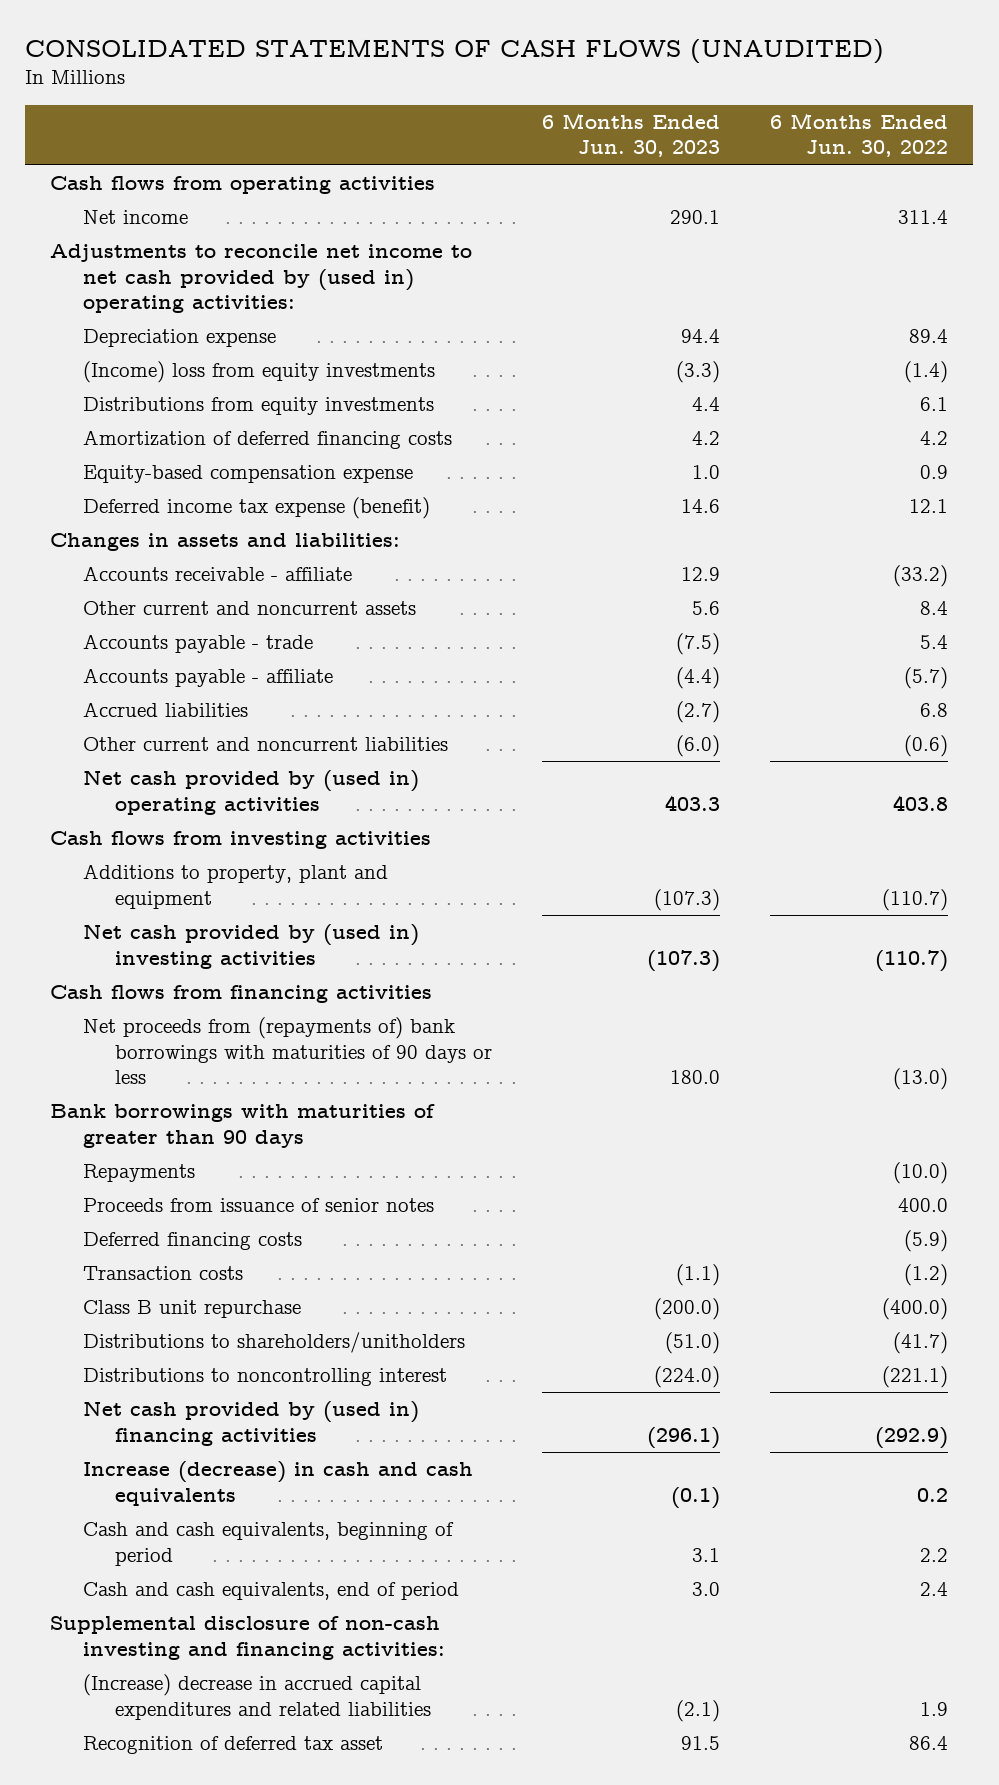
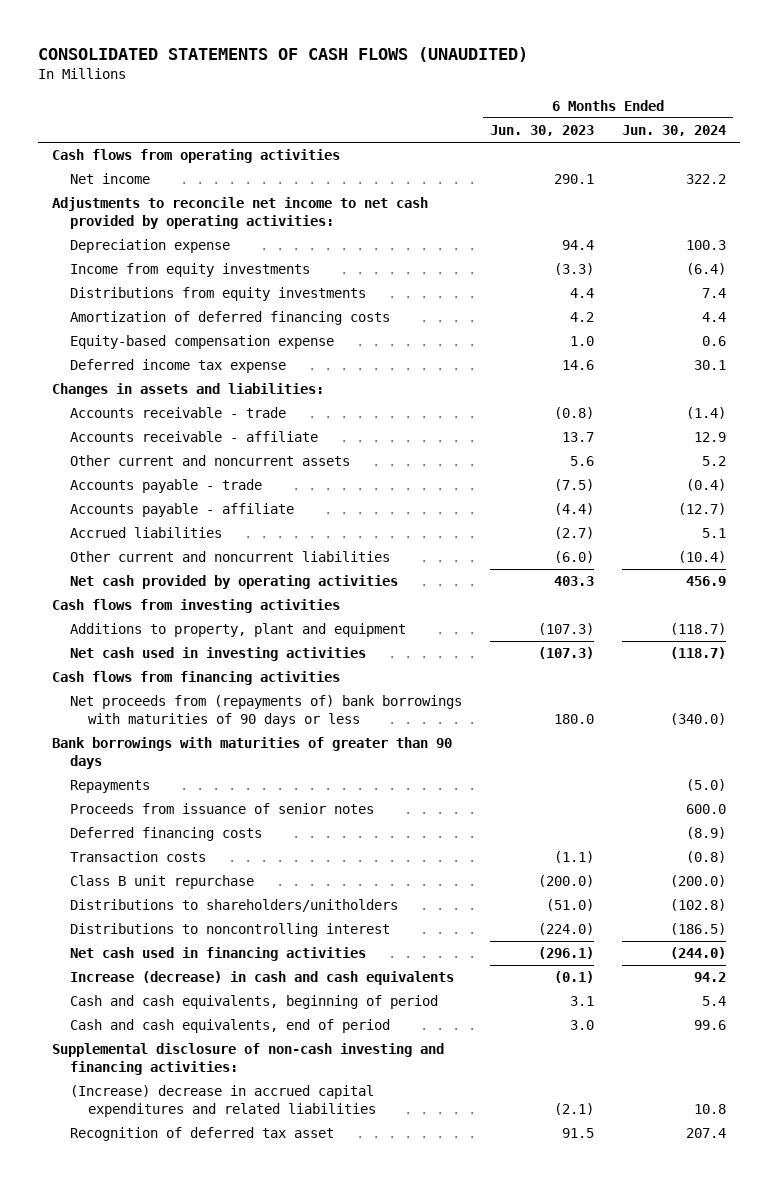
[770,112,949,158] 6 Months Ended Jun. 30, 2022 -> none
none -> [621,125,726,137] Jun. 30, 2024
[50,244,473,314] Adjustments to reconcile net income to net cash provided by (used in) operating activities: -> [52,197,429,230] Adjustments to reconcile net income to net cash provided by operating activities:
[82,361,435,384] (Income) loss from equity investments -> [69,263,310,278] Income from equity investments
[82,497,430,520] Deferred income tax expense (benefit) -> [69,359,286,374] Deferred income tax expense
none -> [69,407,286,419] Accounts receivable - trade
[681,567,721,582] 12.9 -> [561,432,594,443] 13.7
[82,770,419,815] Net cash provided by (used in) operating activities -> [69,575,398,590] Net cash provided by operating activities
[82,924,419,969] Net cash provided by (used in) investing activities -> [69,647,366,662] Net cash used in investing activities
[82,1401,419,1446] Net cash provided by (used in) financing activities -> [69,947,366,962] Net cash used in financing activities

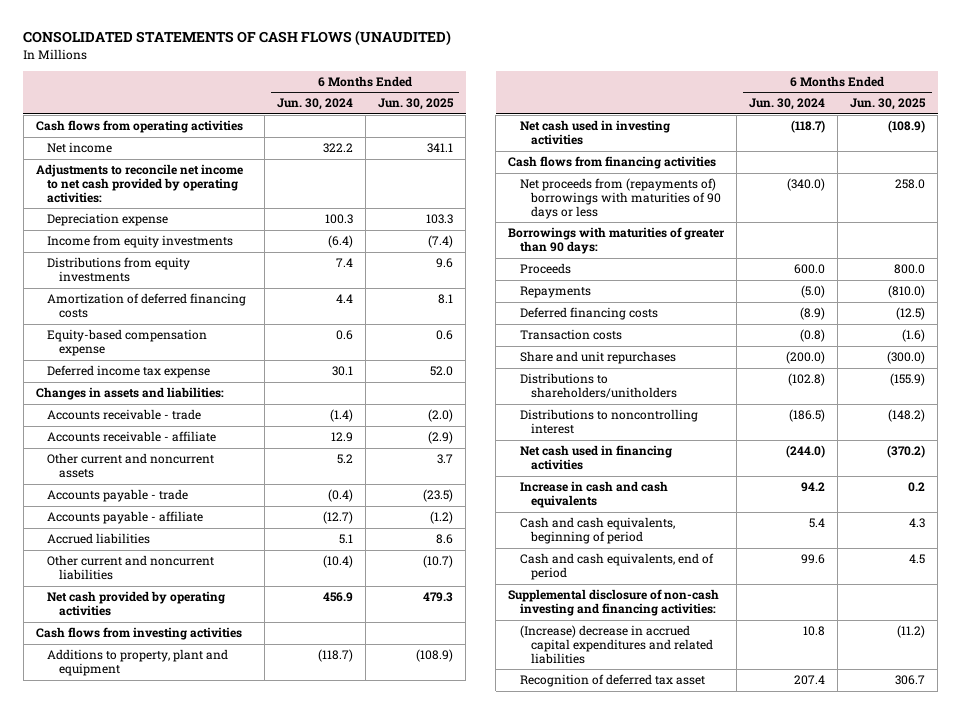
[489,125,594,137] Jun. 30, 2023 -> none
none -> [377,98,454,111] Jun. 30, 2025
[69,695,462,728] Net proceeds from (repayments of) bank borrowings with maturities of 90 days or less -> [519,178,722,220] Net proceeds from (repayments of) borrowings with maturities of 90 days or less
[52,737,453,770] Bank borrowings with maturities of greater than 90 days -> [508,227,726,255] Borrowings with maturities of greater than 90 days:
none -> [519,263,571,275] Proceeds
[69,803,374,815] Proceeds from issuance of senior notes -> none
[69,875,254,890] Class B unit repurchase -> [519,351,676,365] Share and unit repurchases
[69,971,454,986] Increase (decrease) in cash and cash equivalents -> [519,481,668,509] Increase in cash and cash equivalents

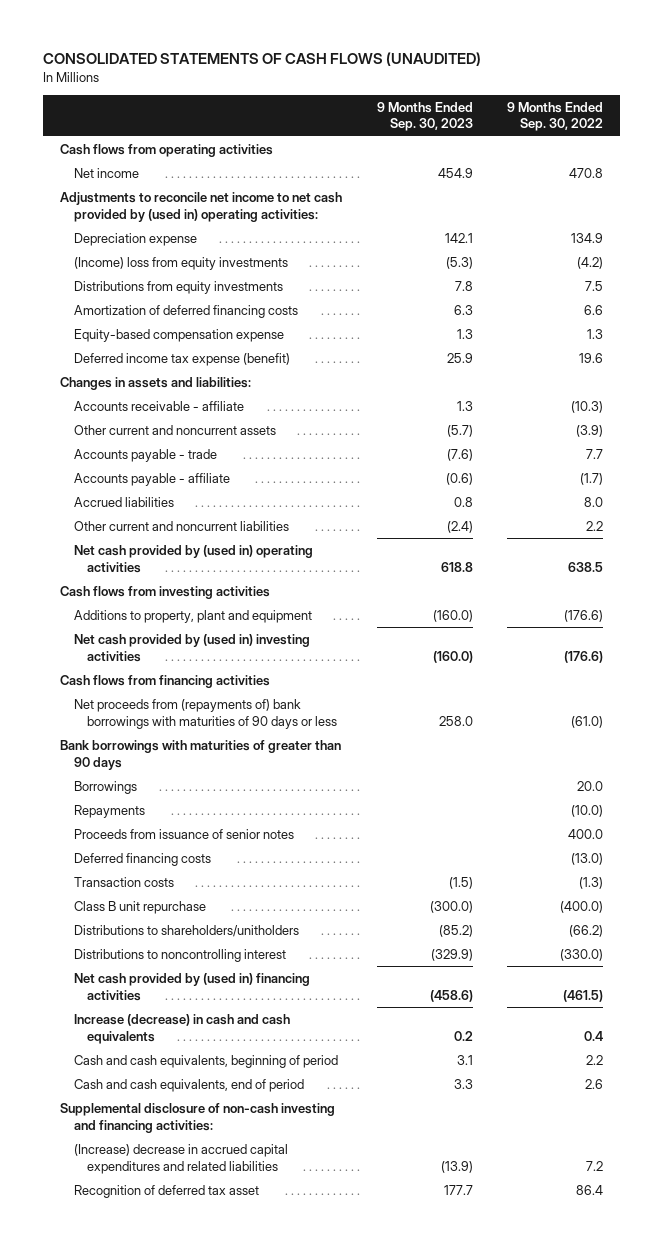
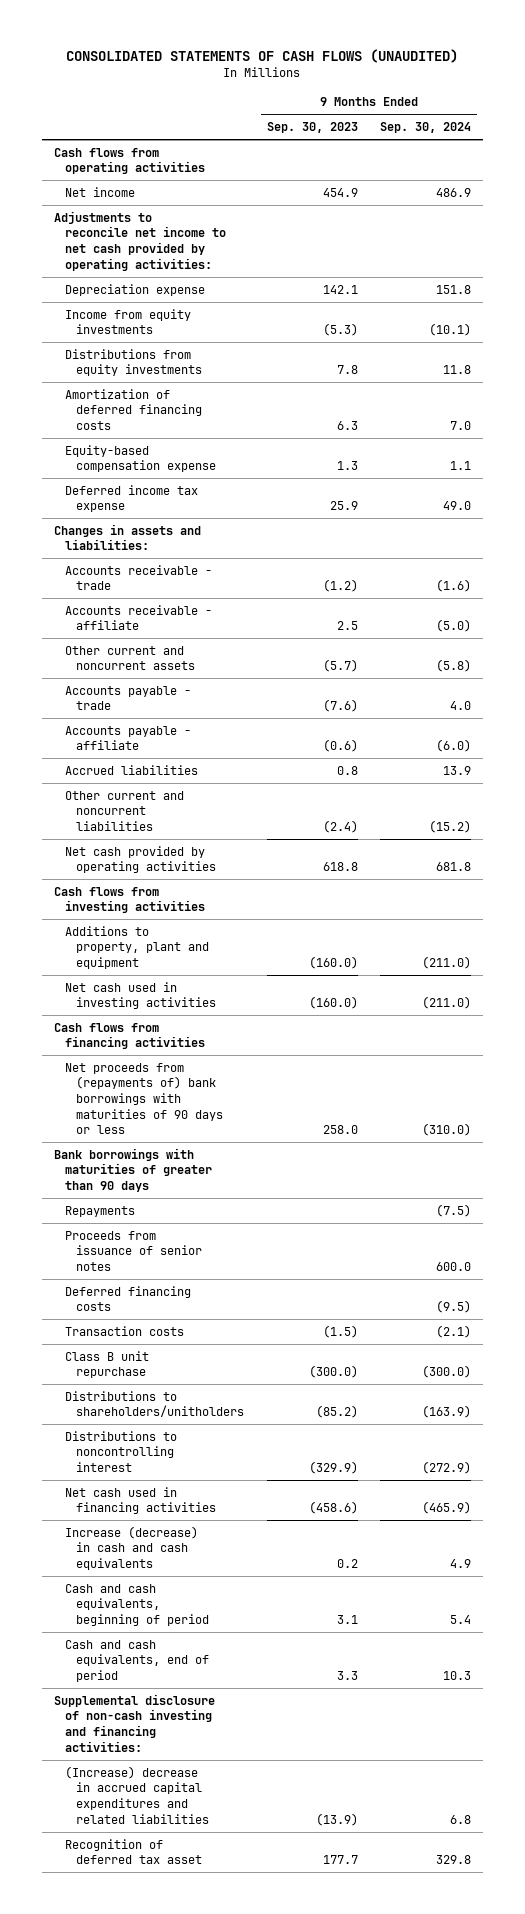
[506,101,603,132] 9 Months Ended Sep. 30, 2022 -> none
none -> [380,122,472,134] Sep. 30, 2024
[60,192,343,222] Adjustments to reconcile net income to net cash provided by (used in) operating activities: -> [53,210,226,271] Adjustments to reconcile net income to net cash provided by operating activities:
[73,257,288,271] (Income) loss from equity investments -> [64,308,191,335] Income from equity investments
[73,353,290,367] Deferred income tax expense (benefit) -> [64,484,198,513] Deferred income tax expense
none -> [64,564,212,591] Accounts receivable - trade
[456,401,473,412] 1.3 -> [336,621,358,631] 2.5
[73,545,313,573] Net cash provided by (used in) operating activities -> [64,845,216,874] Net cash provided by operating activities
[73,634,310,662] Net cash provided by (used in) investing activities -> [64,981,216,1010] Net cash used in investing activities
[73,781,137,795] Borrowings -> none
[73,973,310,1001] Net cash provided by (used in) financing activities -> [64,1486,216,1515] Net cash used in financing activities

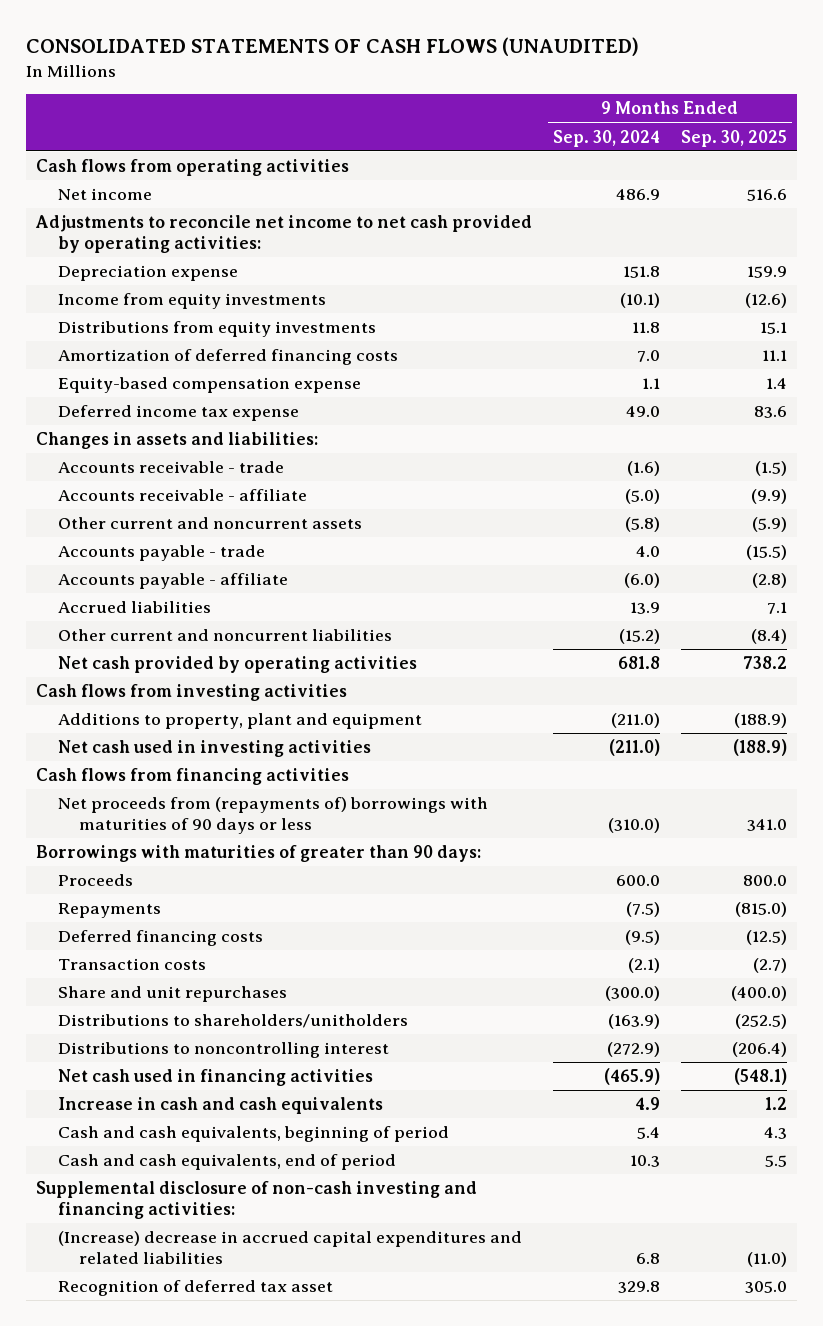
[266,122,358,134] Sep. 30, 2023 -> none
none -> [680,129,787,147] Sep. 30, 2025
[64,1062,223,1135] Net proceeds from (repayments of) bank borrowings with maturities of 90 days or less -> [57,797,488,835] Net proceeds from (repayments of) borrowings with maturities of 90 days or less
[53,1147,212,1193] Bank borrowings with maturities of greater than 90 days -> [36,845,482,863] Borrowings with maturities of greater than 90 days:
none -> [57,874,133,887] Proceeds
[64,1230,202,1272] Proceeds from issuance of senior notes -> none
[64,1350,149,1379] Class B unit repurchase -> [57,986,287,1003] Share and unit repurchases
[64,1525,198,1571] Increase (decrease) in cash and cash equivalents -> [57,1097,383,1115] Increase in cash and cash equivalents

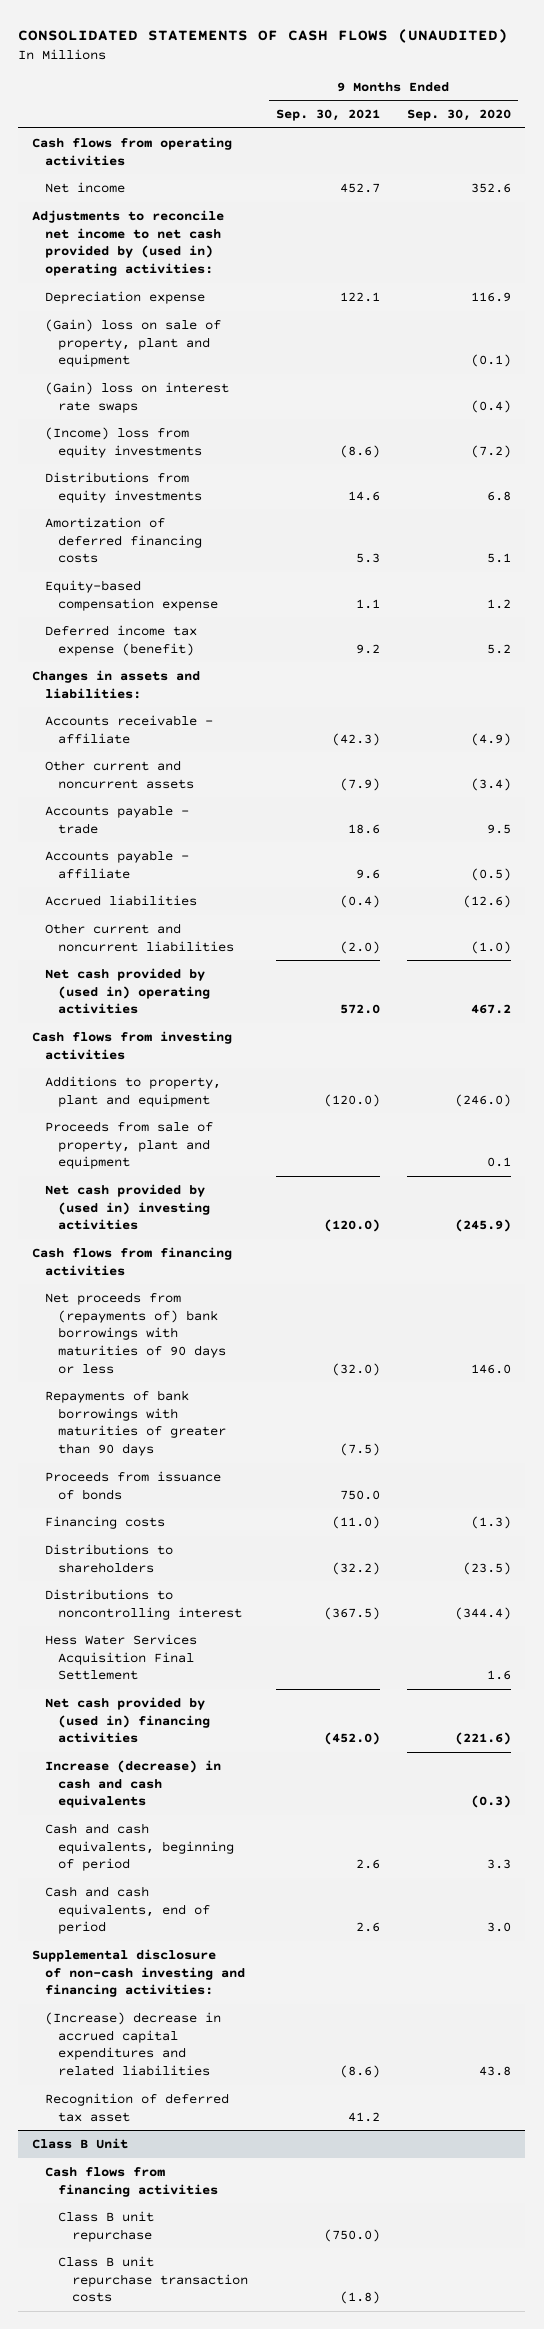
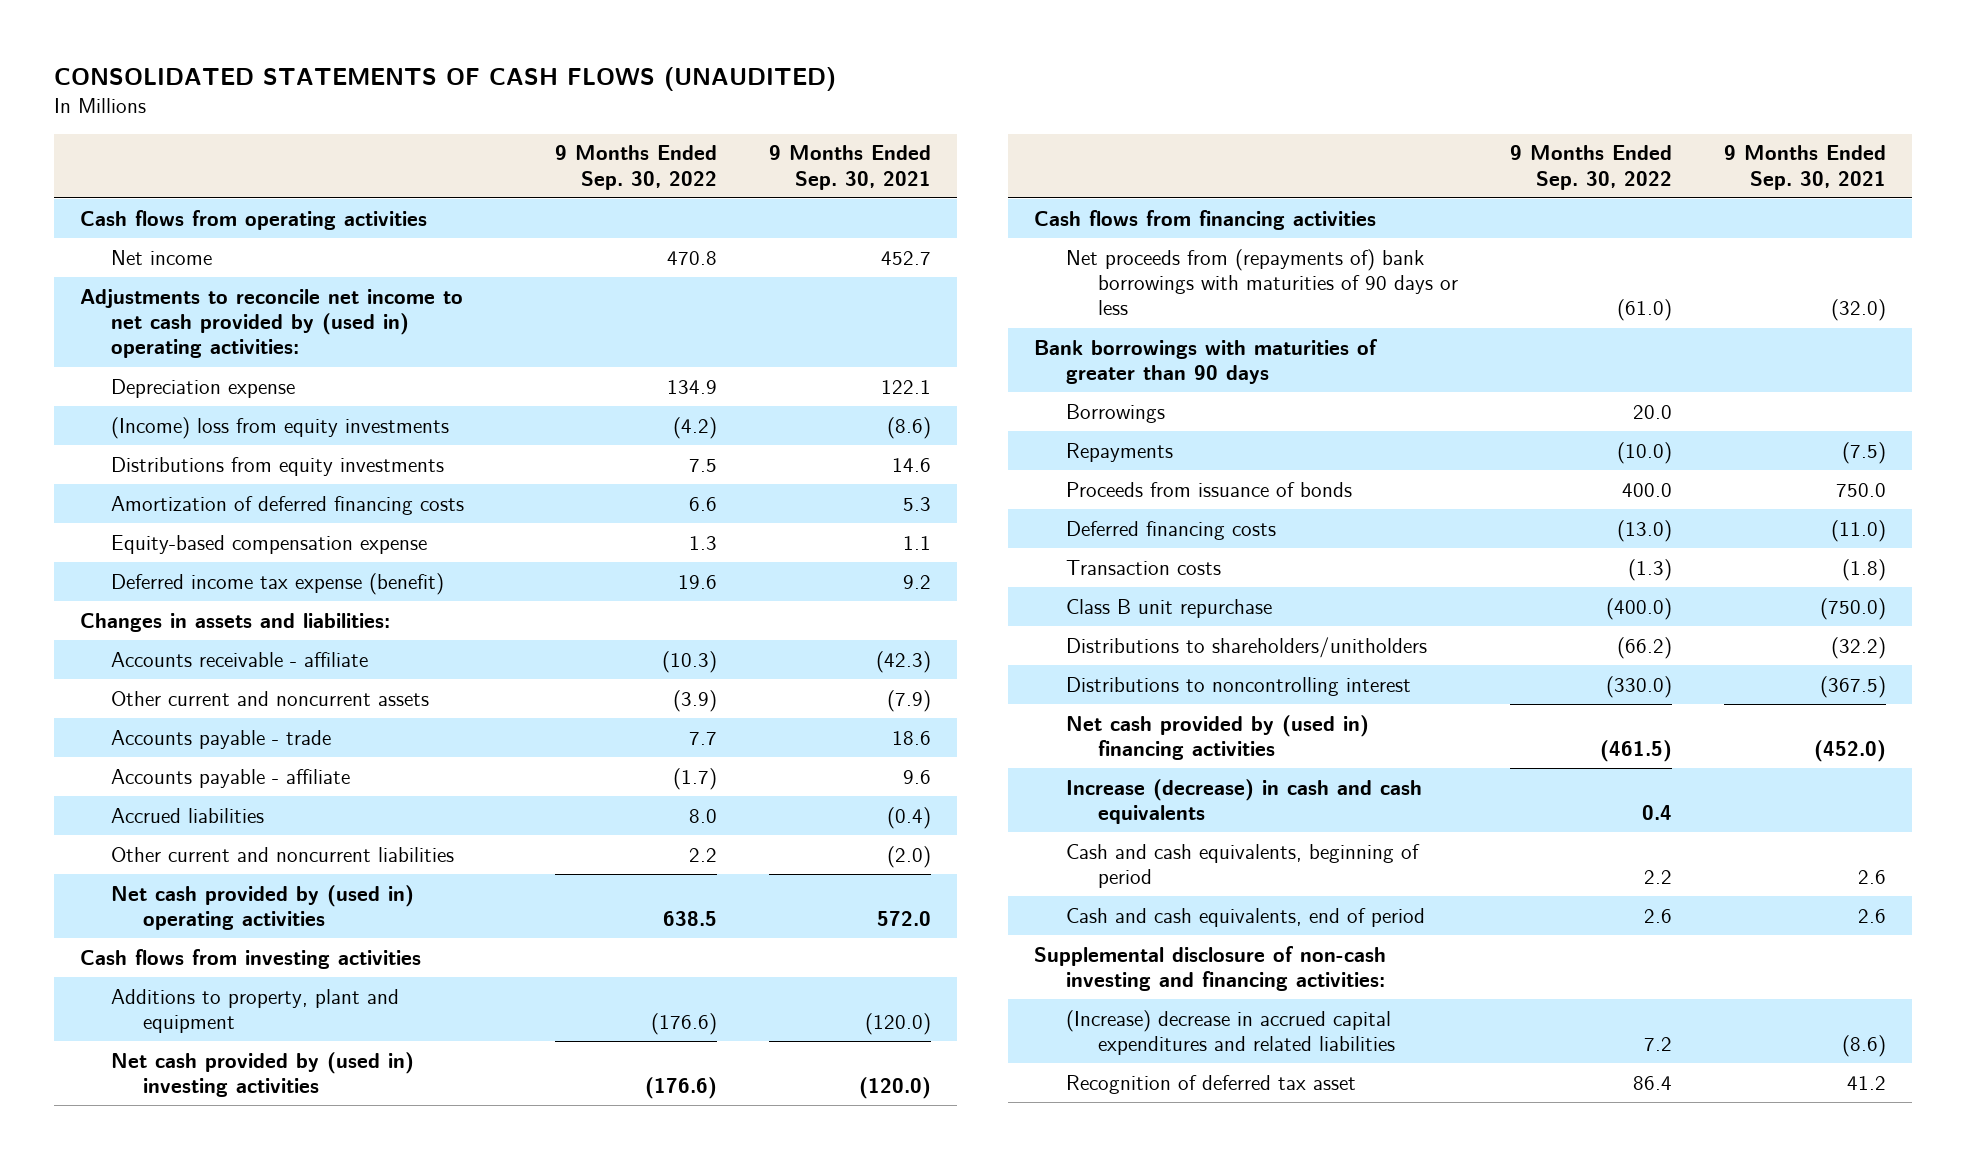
[407,109,512,122] Sep. 30, 2020 -> none
none -> [555,145,718,190] 9 Months Ended Sep. 30, 2022
[45,318,222,368] (Gain) loss on sale of property, plant and equipment -> none
[45,381,230,413] (Gain) loss on interest rate swaps -> none
[45,1120,214,1170] Proceeds from sale of property, plant and equipment -> none
none -> [1034,338,1378,384] Bank borrowings with maturities of greater than 90 days
none -> [1066,403,1166,423] Borrowings
[45,1389,227,1456] Repayments of bank borrowings with maturities of greater than 90 days -> [1066,442,1174,462] Repayments
[45,1515,166,1529] Financing costs -> [1066,520,1277,540] Deferred financing costs
none -> [1066,559,1222,575] Transaction costs
none -> [1066,598,1273,618] Class B unit repurchase
[45,1543,174,1573] Distributions to shareholders -> [1066,636,1428,658] Distributions to shareholders/unitholders
[45,1633,198,1681] Hess Water Services Acquisition Final Settlement -> none
[32,2137,129,2149] Class B Unit -> none
[45,2166,219,2197] Cash flows from financing activities -> none
[58,2210,155,2242] Class B unit repurchase -> none
[58,2255,248,2303] Class B unit repurchase transaction costs -> none

